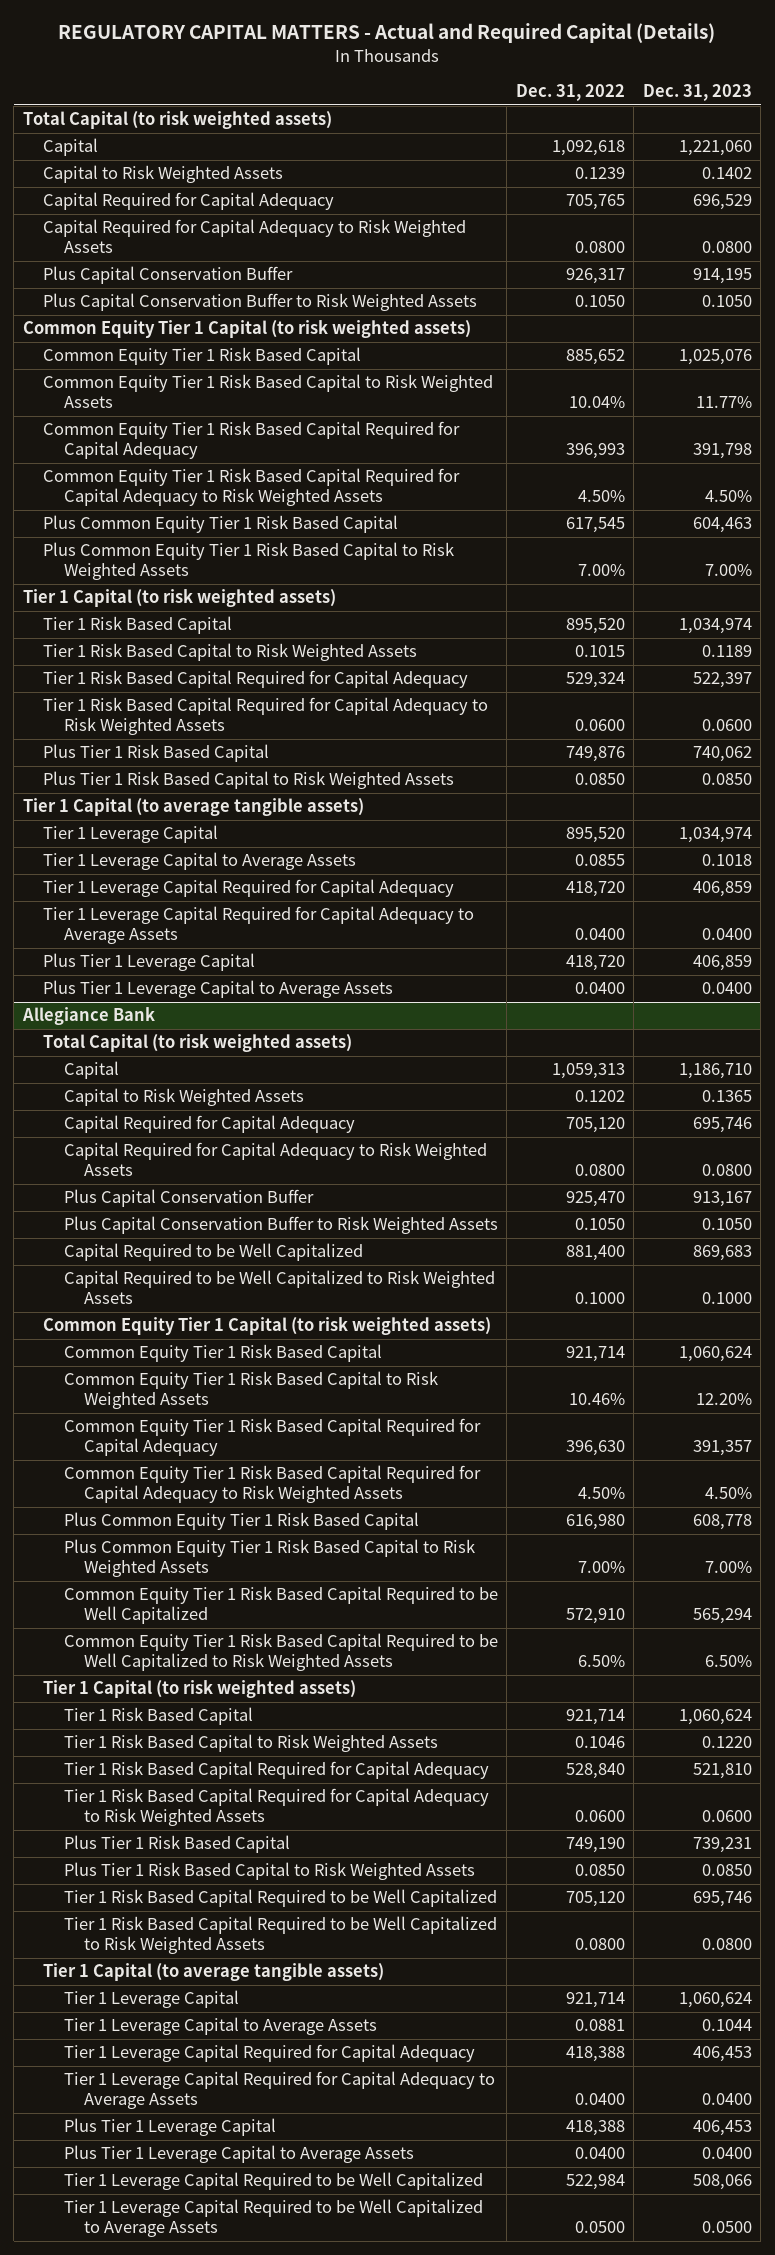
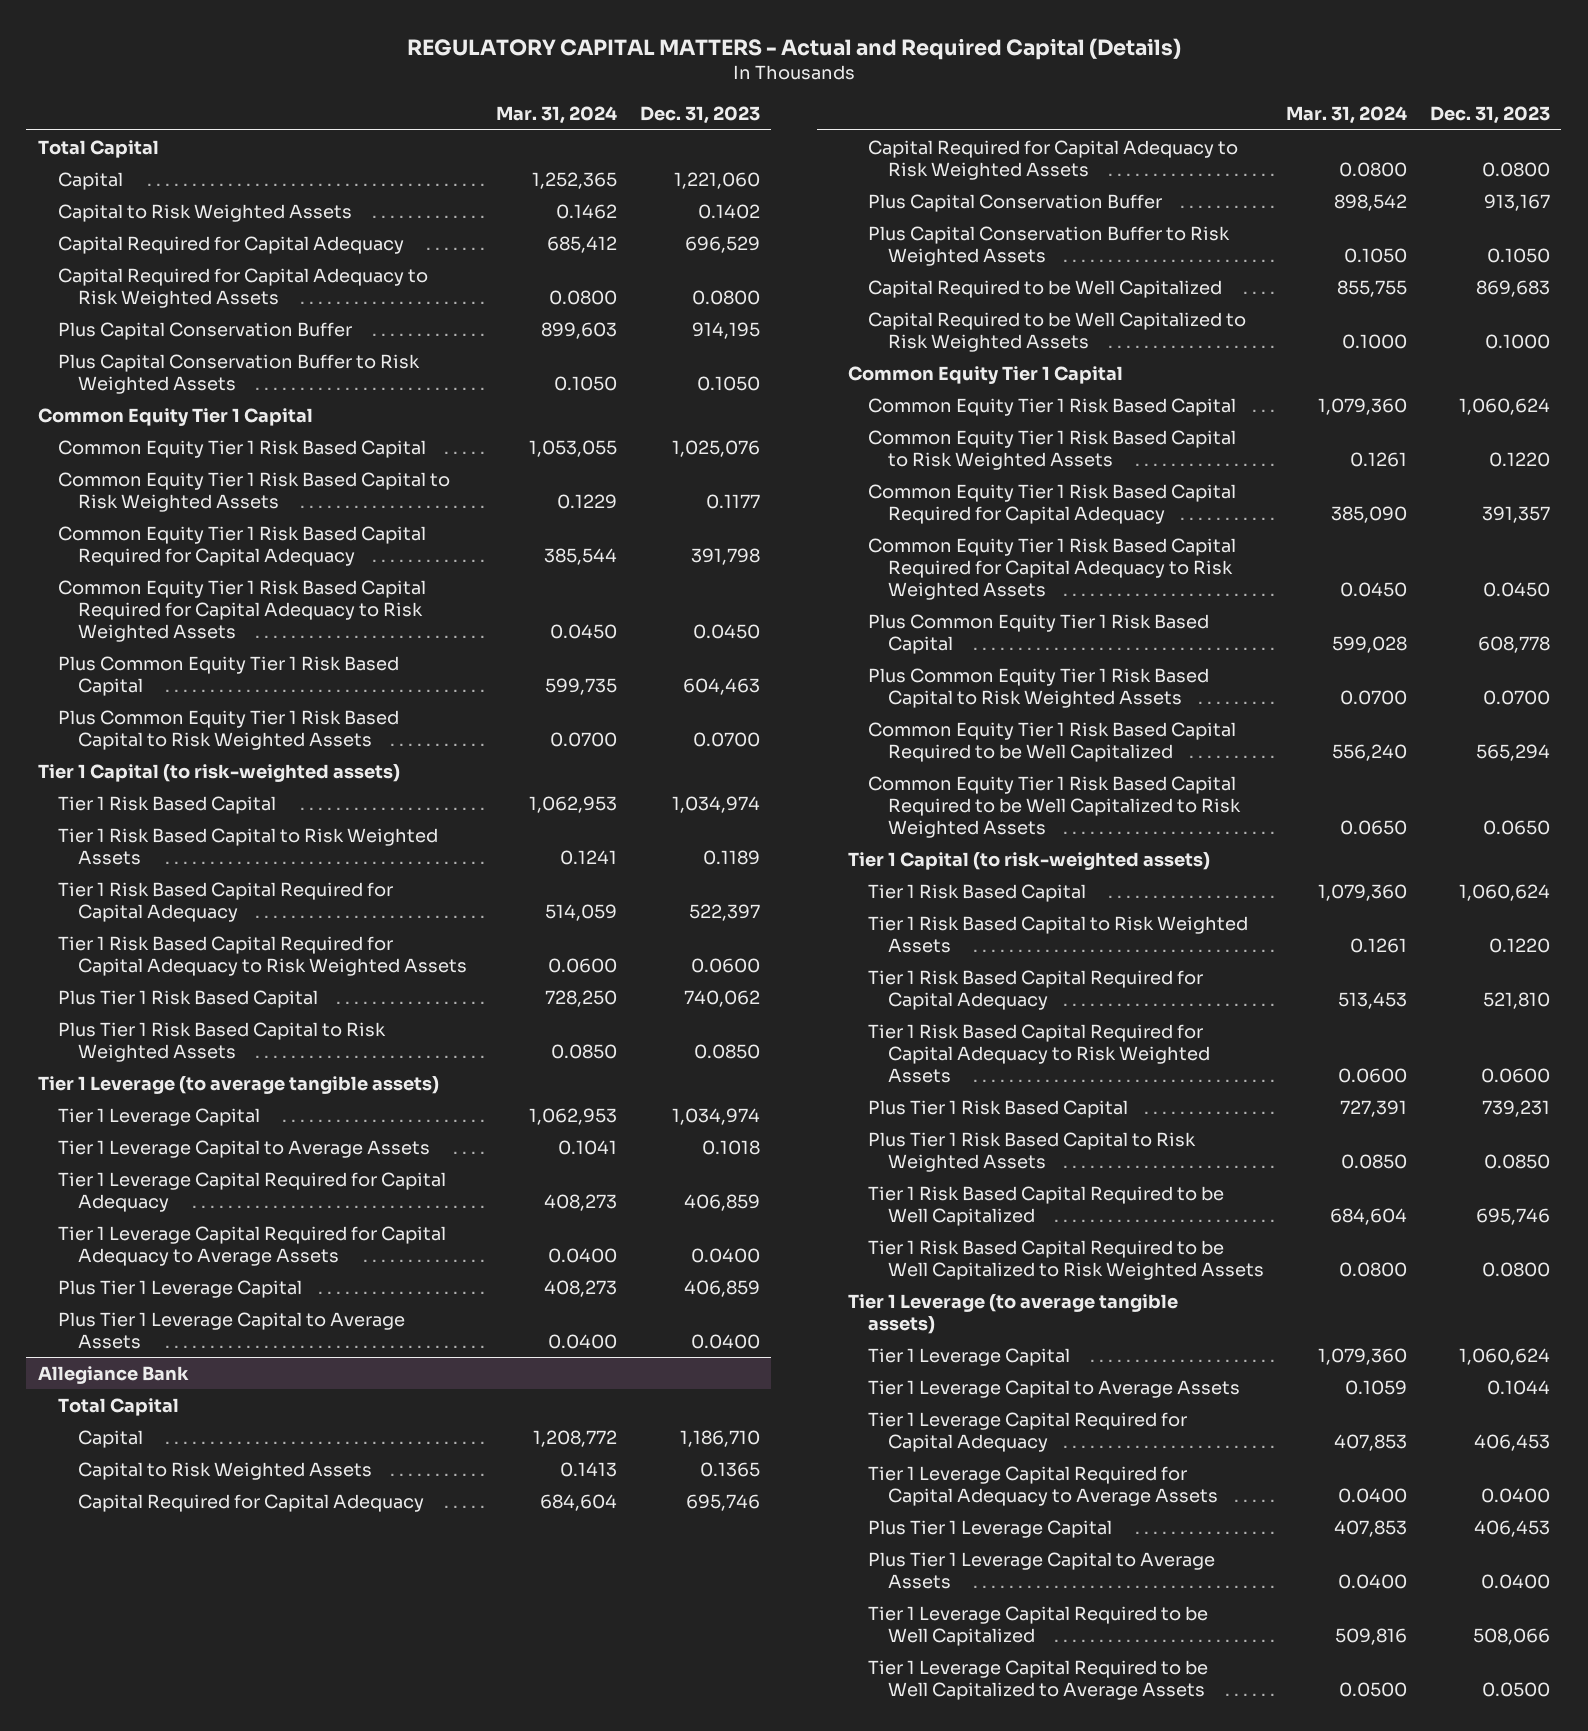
[515,84,625,102] Dec. 31, 2022 -> none
none -> [496,106,618,125] Mar. 31, 2024
[22,111,332,130] Total Capital (to risk weighted assets) -> [37,139,159,158] Total Capital
[22,320,471,339] Common Equity Tier 1 Capital (to risk weighted assets) -> [37,407,313,426] Common Equity Tier 1 Capital
[695,396,752,409] 11.77% -> [705,493,760,509] 0.1177
[704,490,752,503] 4.50% -> [692,623,760,639] 0.0450
[704,564,752,577] 7.00% -> [692,731,760,747] 0.0700
[22,589,336,608] Tier 1 Capital (to risk weighted assets) -> [37,763,400,782] Tier 1 Capital (to risk-weighted assets)
[22,798,364,817] Tier 1 Capital (to average tangible assets) -> [37,1075,439,1094] Tier 1 Leverage (to average tangible assets)
[43,1034,353,1053] Total Capital (to risk weighted assets) -> [57,1397,179,1416] Total Capital
[43,1317,492,1336] Common Equity Tier 1 Capital (to risk weighted assets) -> [847,365,1123,384] Common Equity Tier 1 Capital
[695,1393,752,1406] 12.20% -> [1489,451,1551,467] 0.1220
[704,1487,752,1500] 4.50% -> [1483,581,1551,597] 0.0450
[704,1561,752,1574] 7.00% -> [1483,689,1551,705] 0.0700
[704,1655,752,1668] 6.50% -> [1483,819,1551,835] 0.0650
[43,1680,357,1699] Tier 1 Capital (to risk weighted assets) -> [847,851,1210,870] Tier 1 Capital (to risk-weighted assets)
[43,1963,385,1982] Tier 1 Capital (to average tangible assets) -> [847,1293,1178,1334] Tier 1 Leverage (to average tangible assets)

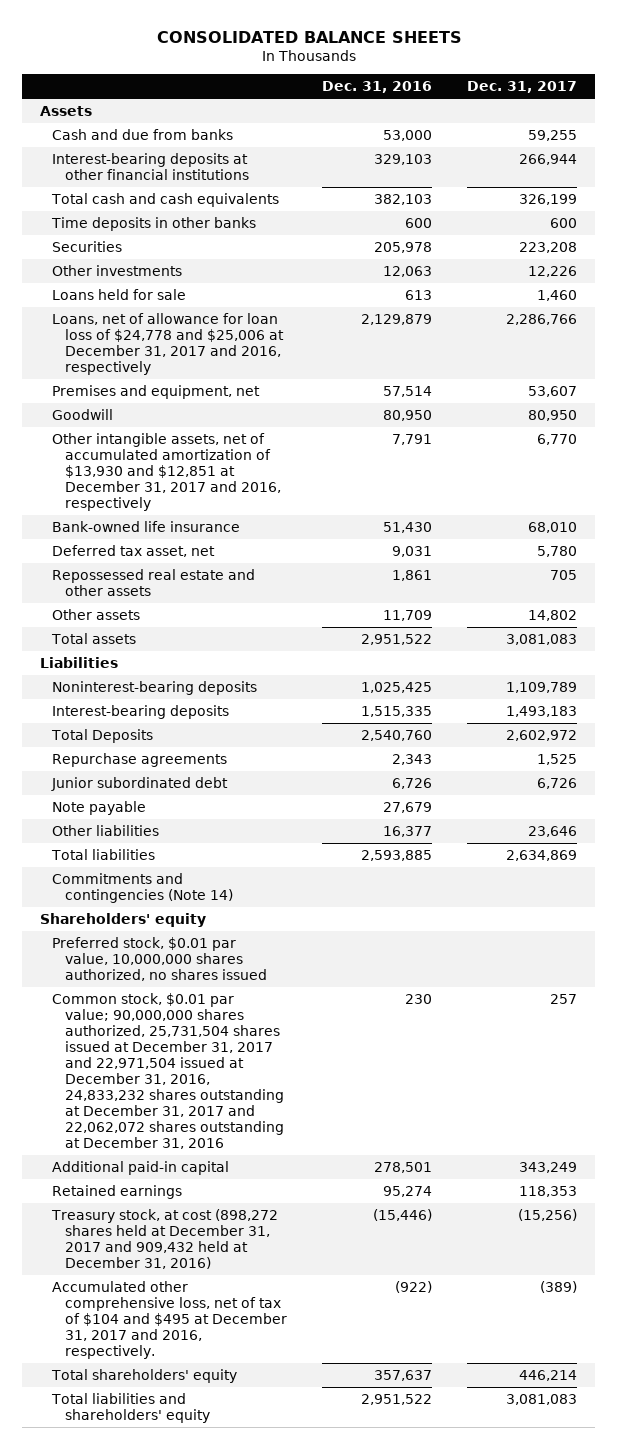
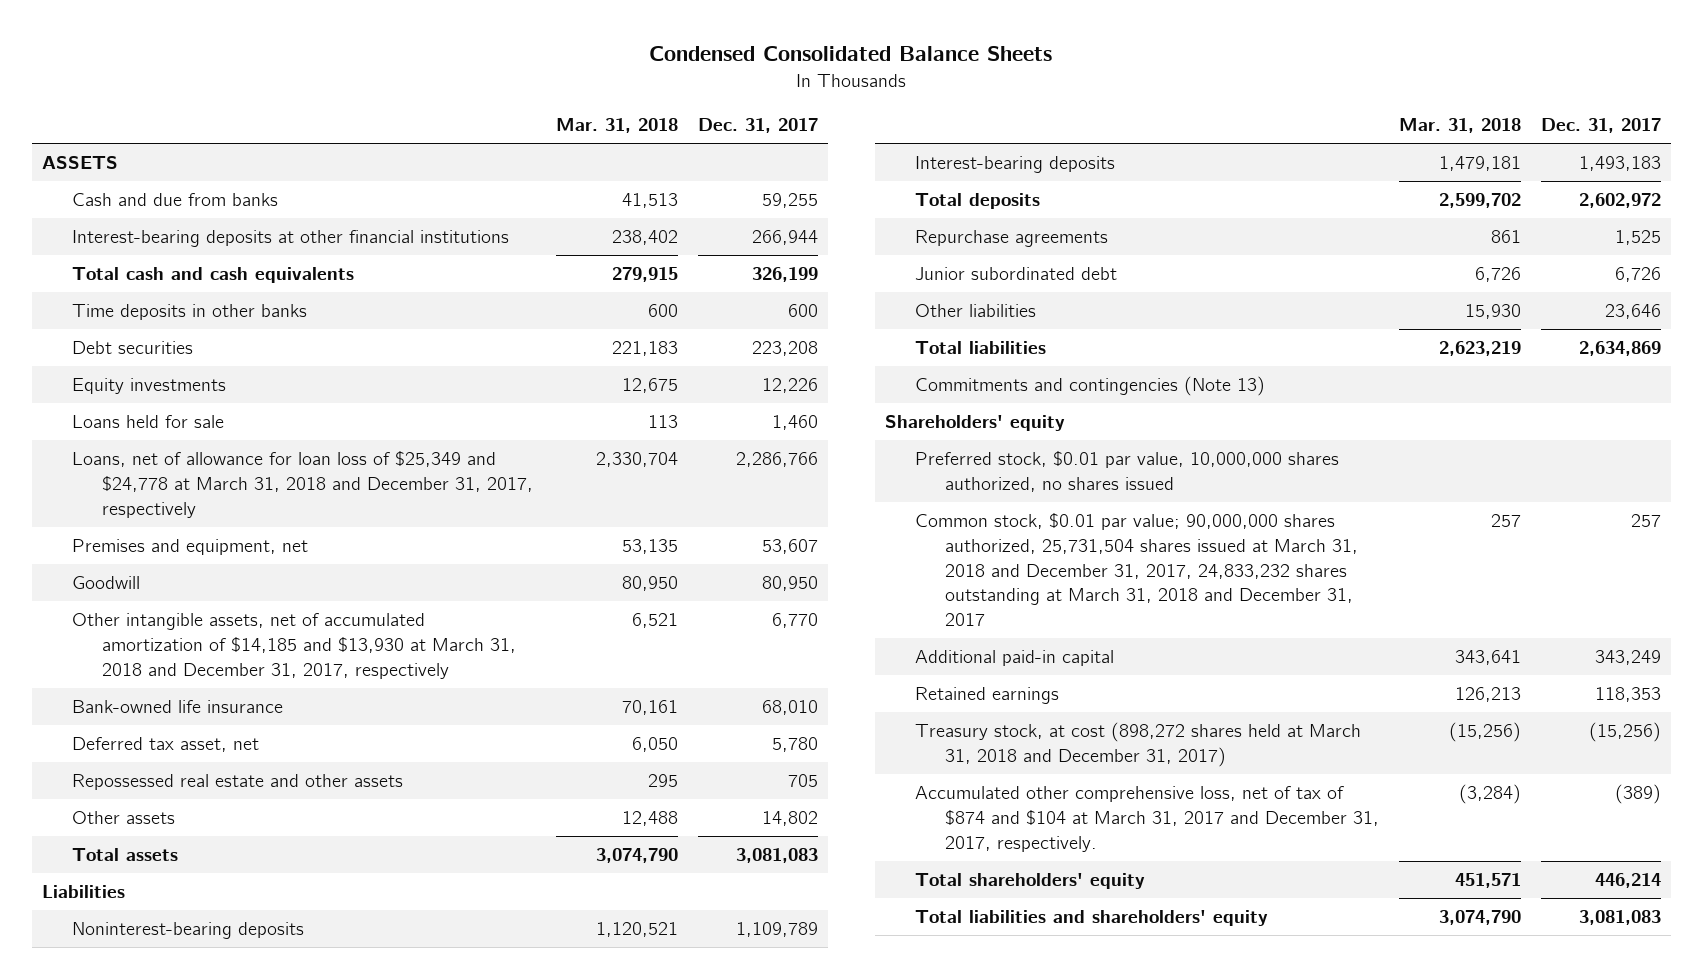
[156,31,462,44] CONSOLIDATED BALANCE SHEETS -> [649,46,1053,62] Condensed Consolidated Balance Sheets
[322,81,433,94] Dec. 31, 2016 -> none
none -> [556,118,679,134] Mar. 31, 2018
[39,105,92,116] Assets -> [41,156,118,170] ASSETS
[52,240,123,252] Securities -> [72,341,194,355] Debt securities
[52,264,183,276] Other investments -> [72,378,227,395] Equity investments
[52,312,284,375] Loans, net of allowance for loan loss of $24,778 and $25,006 at December 31, 2017 and 2016, respectively -> [72,451,534,518] Loans, net of allowance for loan loss of $25,349 and $24,778 at March 31, 2018 and December 31, 2017, respectively
[52,432,281,511] Other intangible assets, net of accumulated amortization of $13,930 and $12,851 at December 31, 2017 and 2016, respectively -> [72,613,517,679] Other intangible assets, net of accumulated amortization of $14,185 and $13,930 at March 31, 2018 and December 31, 2017, respectively
[51,728,154,743] Total Deposits -> [915,193,1041,210] Total deposits
[52,800,147,815] Note payable -> none
[52,872,233,903] Commitments and contingencies (Note 14) -> [915,376,1266,397] Commitments and contingencies (Note 13)
[52,992,284,1149] Common stock, $0.01 par value; 90,000,000 shares authorized, 25,731,504 shares issued at December 31, 2017 and 22,971,504 issued at December 31, 2016, 24,833,232 shares outstanding at December 31, 2017 and 22,062,072 shares outstanding at December 31, 2016 -> [915,513,1359,626] Common stock, $0.01 par value; 90,000,000 shares authorized, 25,731,504 shares issued at March 31, 2018 and December 31, 2017, 24,833,232 shares outstanding at March 31, 2018 and December 31, 2017
[51,1208,279,1269] Treasury stock, at cost (898,272 shares held at December 31, 2017 and 909,432 held at December 31, 2016) -> [915,722,1362,767] Treasury stock, at cost (898,272 shares held at March 31, 2018 and December 31, 2017)
[52,1280,287,1359] Accumulated other comprehensive loss, net of tax of $104 and $495 at December 31, 2017 and 2016, respectively. -> [915,786,1380,852] Accumulated other comprehensive loss, net of tax of $874 and $104 at March 31, 2017 and December 31, 2017, respectively.

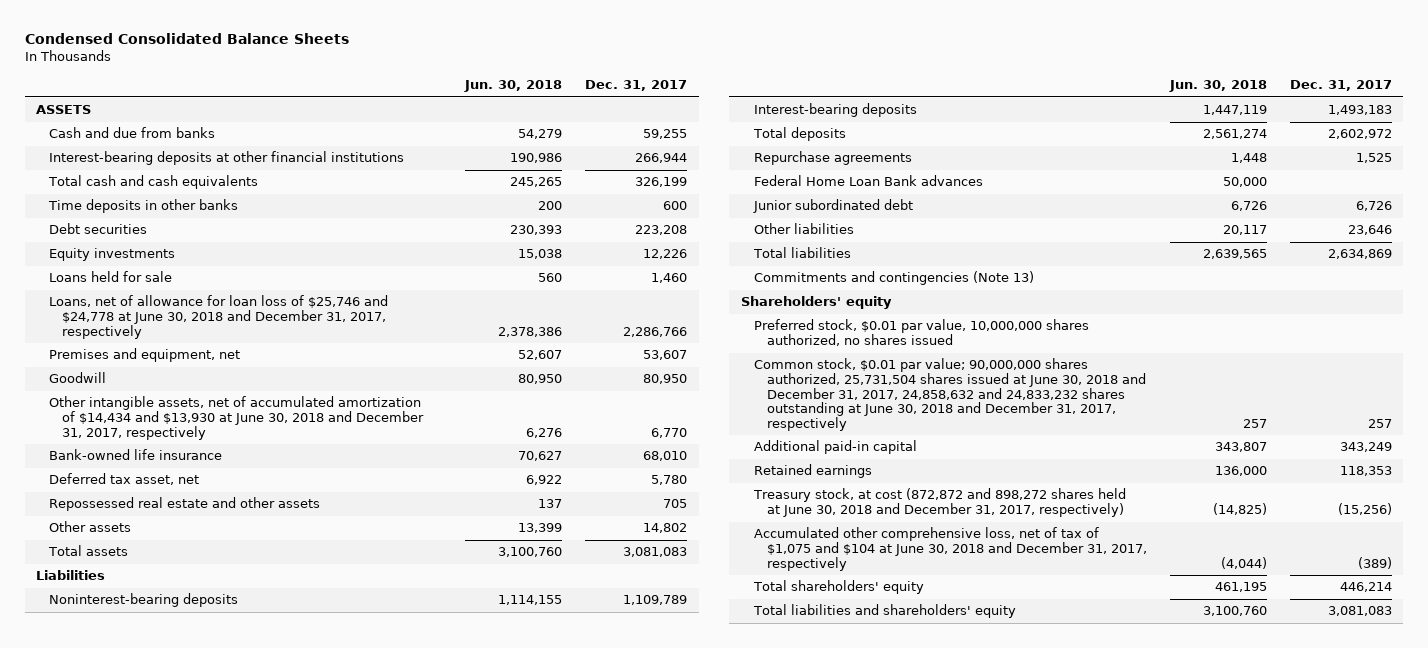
[556,118,679,134] Mar. 31, 2018 -> none
none -> [464,80,563,93] Jun. 30, 2018
[72,451,534,518] Loans, net of allowance for loan loss of $25,349 and $24,778 at March 31, 2018 and December 31, 2017, respectively -> [49,295,389,339] Loans, net of allowance for loan loss of $25,746 and $24,778 at June 30, 2018 and December 31, 2017, respectively
[72,613,517,679] Other intangible assets, net of accumulated amortization of $14,185 and $13,930 at March 31, 2018 and December 31, 2017, respectively -> [49,396,425,440] Other intangible assets, net of accumulated amortization of $14,434 and $13,930 at June 30, 2018 and December 31, 2017, respectively
none -> [753,175,983,187] Federal Home Loan Bank advances
[915,513,1359,626] Common stock, $0.01 par value; 90,000,000 shares authorized, 25,731,504 shares issued at March 31, 2018 and December 31, 2017, 24,833,232 shares outstanding at March 31, 2018 and December 31, 2017 -> [753,358,1146,431] Common stock, $0.01 par value; 90,000,000 shares authorized, 25,731,504 shares issued at June 30, 2018 and December 31, 2017, 24,858,632 and 24,833,232 shares outstanding at June 30, 2018 and December 31, 2017, respectively
[915,722,1362,767] Treasury stock, at cost (898,272 shares held at March 31, 2018 and December 31, 2017) -> [752,488,1126,518] Treasury stock, at cost (872,872 and 898,272 shares held at June 30, 2018 and December 31, 2017, respectively)
[915,786,1380,852] Accumulated other comprehensive loss, net of tax of $874 and $104 at March 31, 2017 and December 31, 2017, respectively. -> [753,527,1147,571] Accumulated other comprehensive loss, net of tax of $1,075 and $104 at June 30, 2018 and December 31, 2017, respectively

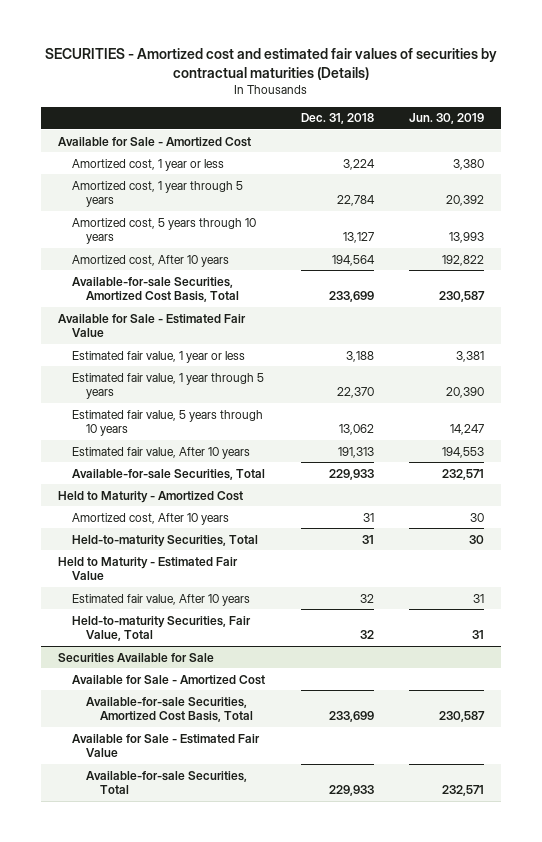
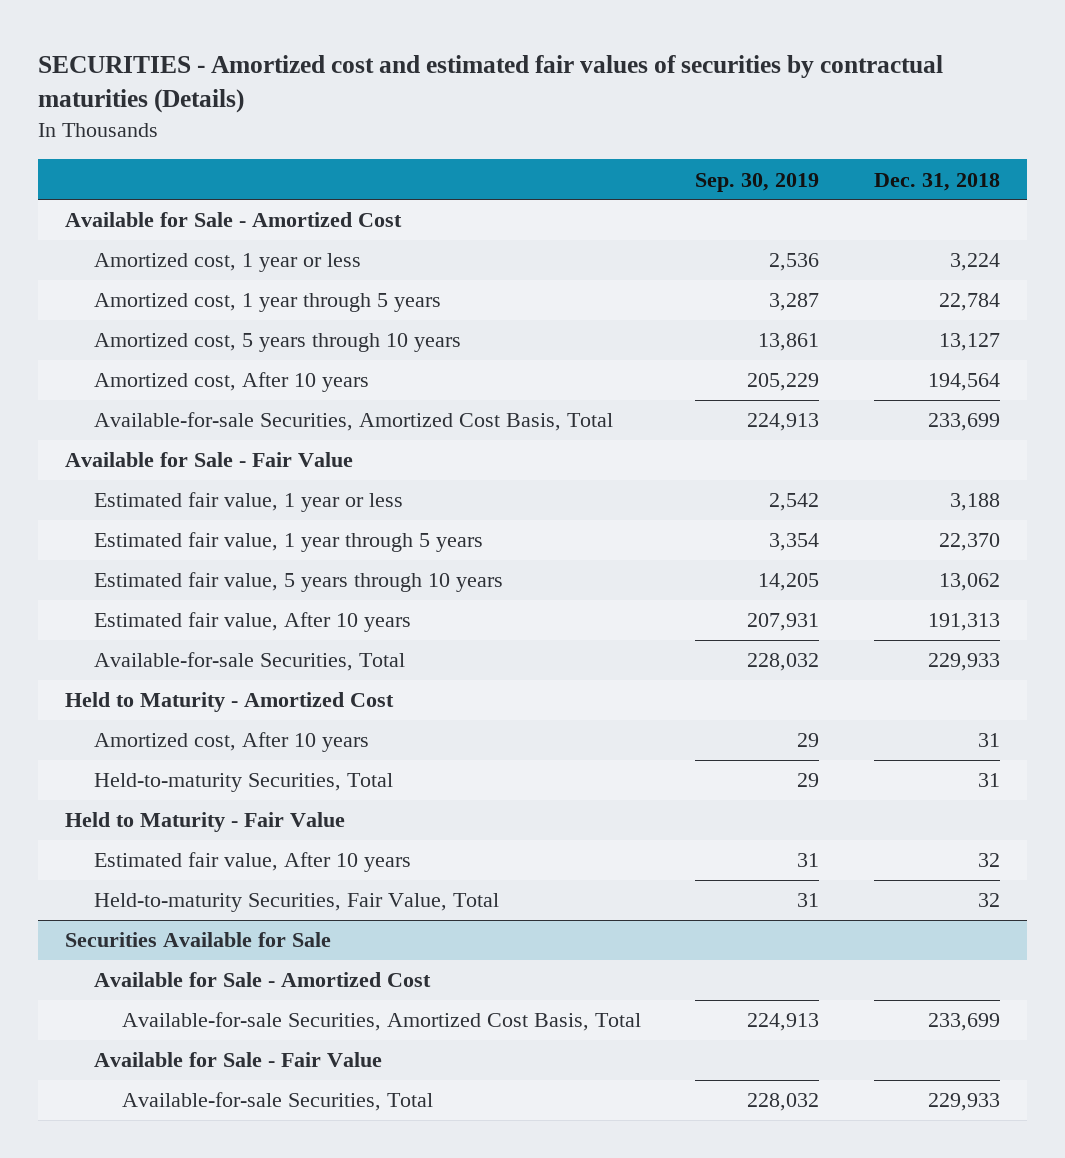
[408,113,484,125] Jun. 30, 2019 -> none
none -> [695,172,820,192] Sep. 30, 2019
[58,313,247,338] Available for Sale - Estimated Fair Value -> [65,452,354,468] Available for Sale - Fair Value
[58,556,239,581] Held to Maturity - Estimated Fair Value -> [65,812,346,833] Held to Maturity - Fair Value
[72,733,261,758] Available for Sale - Estimated Fair Value -> [93,1052,382,1068] Available for Sale - Fair Value

